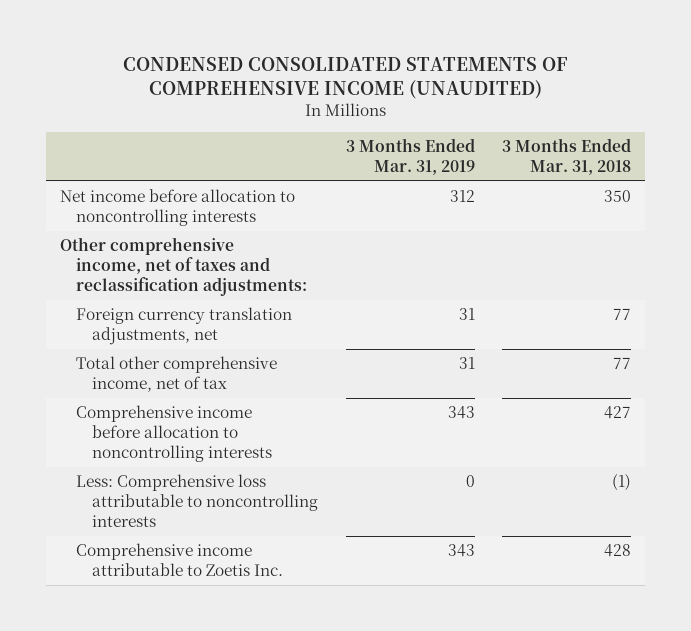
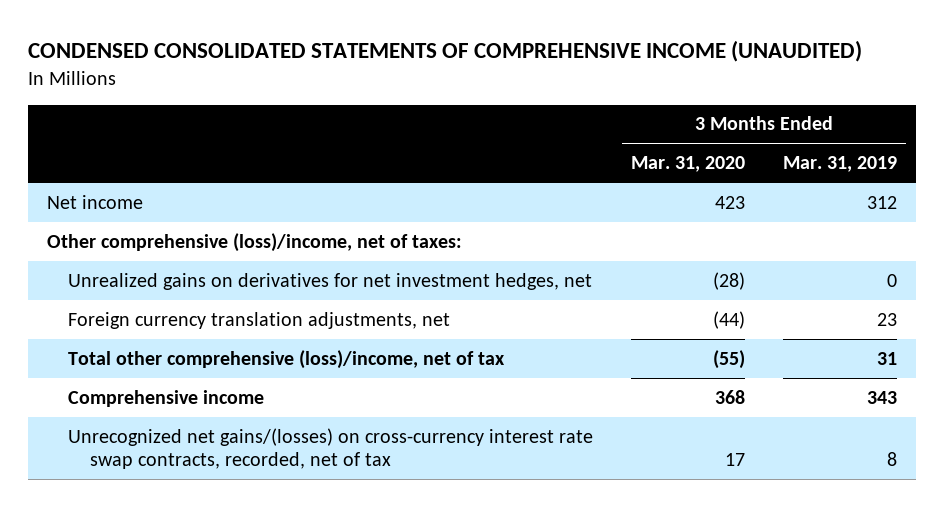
[502,138,632,175] 3 Months Ended Mar. 31, 2018 -> none
none -> [631,156,746,173] Mar. 31, 2020
[76,405,272,462] Comprehensive income before allocation to noncontrolling interests -> none
[76,474,318,527] Less: Comprehensive loss attributable to noncontrolling interests -> none
[60,189,296,227] Net income before allocation to noncontrolling interests -> [46,194,143,209] Net income
[60,237,308,296] Other comprehensive income, net of taxes and reclassification adjustments: -> [46,232,462,252] Other comprehensive (loss)/income, net of taxes:
none -> [68,272,593,290] Unrealized gains on derivatives for net investment hedges, net
[458,308,475,321] 31 -> [876,312,897,326] 23
[76,356,278,393] Total other comprehensive income, net of tax -> [68,349,506,369] Total other comprehensive (loss)/income, net of tax
[76,543,283,577] Comprehensive income attributable to Zoetis Inc. -> [68,389,265,407] Comprehensive income
none -> [68,427,594,470] Unrecognized net gains/(losses) on cross-currency interest rate swap contracts, recorded, net of tax

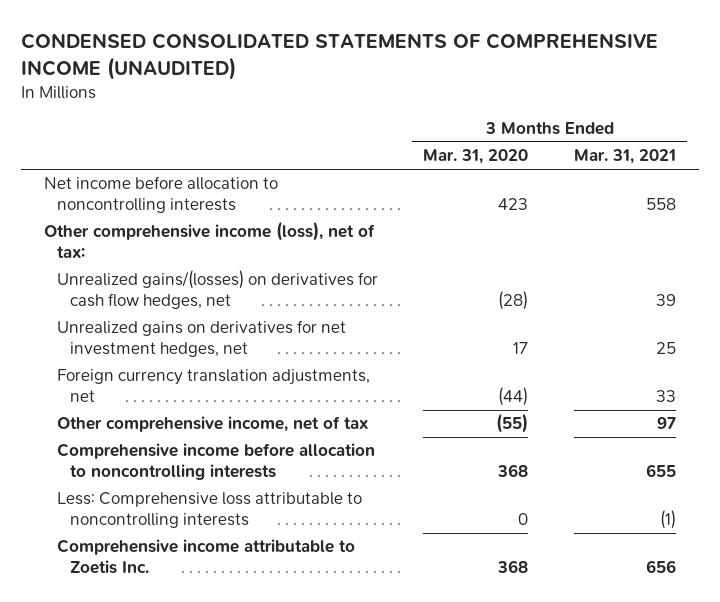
[782,156,897,173] Mar. 31, 2019 -> none
none -> [573,149,676,165] Mar. 31, 2021
[46,194,143,209] Net income -> [43,176,278,214] Net income before allocation to noncontrolling interests
[46,232,462,252] Other comprehensive (loss)/income, net of taxes: -> [43,221,375,259] Other comprehensive income (loss), net of tax:
none -> [56,270,378,310] Unrealized gains/(losses) on derivatives for cash flow hedges, net
[713,271,746,290] (28) -> [513,342,529,355] 17
[68,427,594,470] Unrecognized net gains/(losses) on cross-currency interest rate swap contracts, recorded, net of tax -> none
[68,349,506,369] Total other comprehensive (loss)/income, net of tax -> [56,416,368,433] Other comprehensive income, net of tax
none -> [56,443,375,481] Comprehensive income before allocation to noncontrolling interests
none -> [56,492,362,529] Less: Comprehensive loss attributable to noncontrolling interests
[68,389,265,407] Comprehensive income -> [56,539,355,575] Comprehensive income attributable to Zoetis Inc.

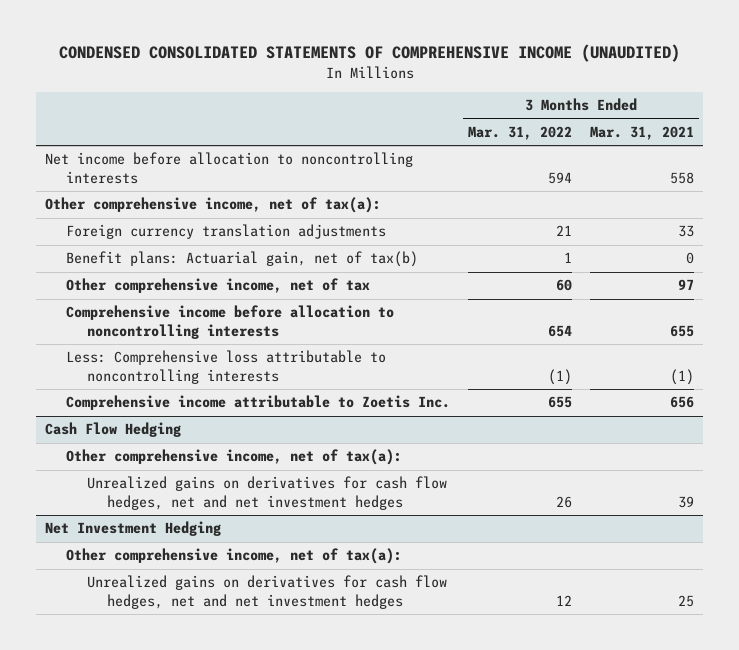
[423,149,529,165] Mar. 31, 2020 -> none
none -> [468,126,573,141] Mar. 31, 2022
[56,270,378,310] Unrealized gains/(losses) on derivatives for cash flow hedges, net -> none
[56,320,346,358] Unrealized gains on derivatives for net investment hedges, net -> none
[43,221,375,259] Other comprehensive income (loss), net of tax: -> [45,197,382,214] Other comprehensive income, net of tax(a):
[56,369,370,403] Foreign currency translation adjustments, net -> [65,224,386,240] Foreign currency translation adjustments
none -> [65,251,418,268] Benefit plans: Actuarial gain, net of tax(b)
none -> [45,422,182,438] Cash Flow Hedging
none -> [65,449,402,466] Other comprehensive income, net of tax(a):
none -> [86,476,447,510] Unrealized gains on derivatives for cash flow hedges, net and net investment hedges
none -> [45,521,222,537] Net Investment Hedging
none -> [65,548,402,565] Other comprehensive income, net of tax(a):
none -> [86,575,447,609] Unrealized gains on derivatives for cash flow hedges, net and net investment hedges

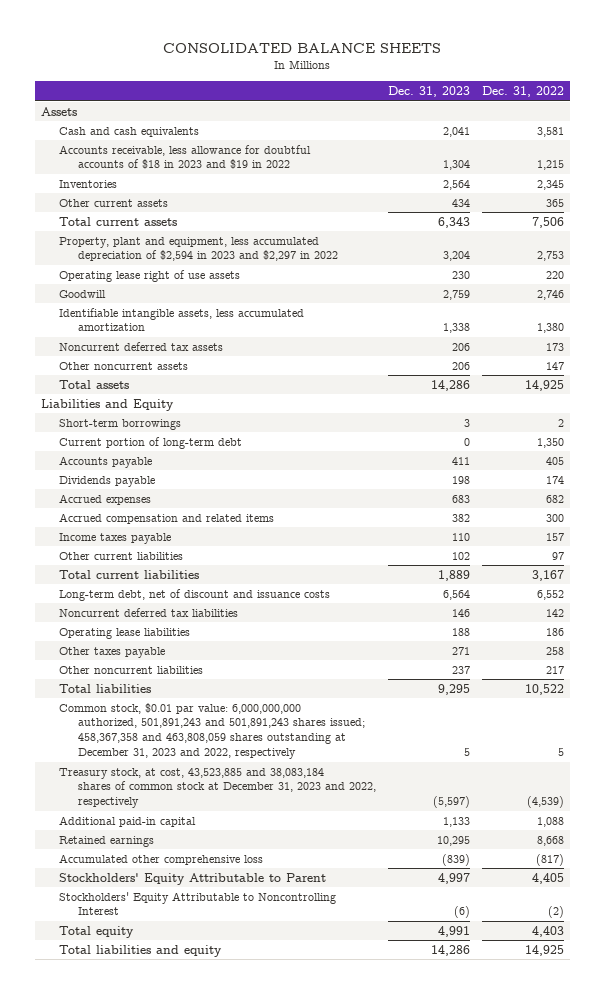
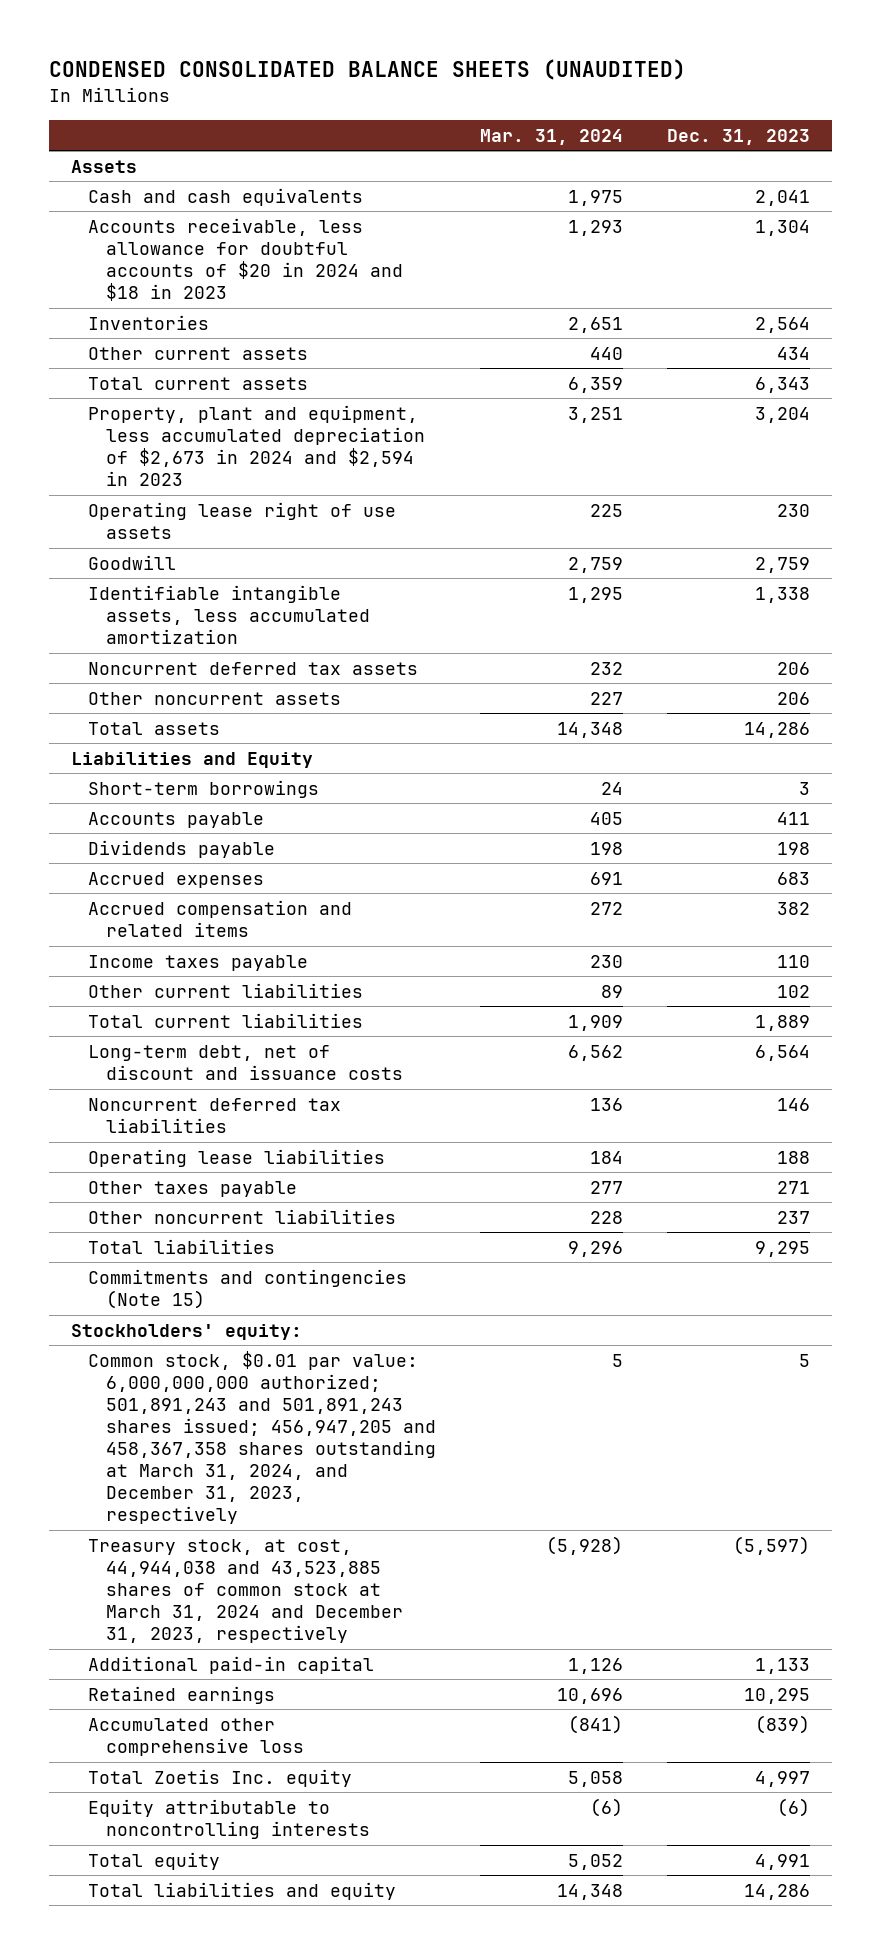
[163,43,442,54] CONSOLIDATED BALANCE SHEETS -> [49,59,687,81] CONDENSED CONSOLIDATED BALANCE SHEETS (UNAUDITED)
[482,86,565,98] Dec. 31, 2022 -> none
none -> [479,128,623,145] Mar. 31, 2024
[59,144,312,170] Accounts receivable, less allowance for doubtful accounts of $18 in 2023 and $19 in 2022 -> [88,217,403,301] Accounts receivable, less allowance for doubtful accounts of $20 in 2024 and $18 in 2023
[59,236,338,262] Property, plant and equipment, less accumulated depreciation of $2,594 in 2023 and $2,297 in 2022 -> [88,404,425,486] Property, plant and equipment, less accumulated depreciation of $2,673 in 2024 and $2,594 in 2023
[59,436,243,449] Current portion of long-term debt -> none
none -> [88,1268,408,1309] Commitments and contingencies (Note 15)
none -> [71,1323,303,1340] Stockholders' equity:
[59,702,365,760] Common stock, $0.01 par value: 6,000,000,000 authorized, 501,891,243 and 501,891,243 shares issued; 458,367,358 and 463,808,059 shares outstanding at December 31, 2023 and 2022, respectively -> [88,1350,436,1525] Common stock, $0.01 par value: 6,000,000,000 authorized; 501,891,243 and 501,891,243 shares issued; 456,947,205 and 458,367,358 shares outstanding at March 31, 2024, and December 31, 2023, respectively
[59,767,376,809] Treasury stock, at cost, 43,523,885 and 38,083,184 shares of common stock at December 31, 2023 and 2022, respectively -> [88,1538,403,1643] Treasury stock, at cost, 44,944,038 and 43,523,885 shares of common stock at March 31, 2024 and December 31, 2023, respectively
[59,872,327,885] Stockholders' Equity Attributable to Parent -> [88,1768,353,1787] Total Zoetis Inc. equity
[59,891,337,916] Stockholders' Equity Attributable to Noncontrolling Interest -> [88,1798,370,1839] Equity attributable to noncontrolling interests

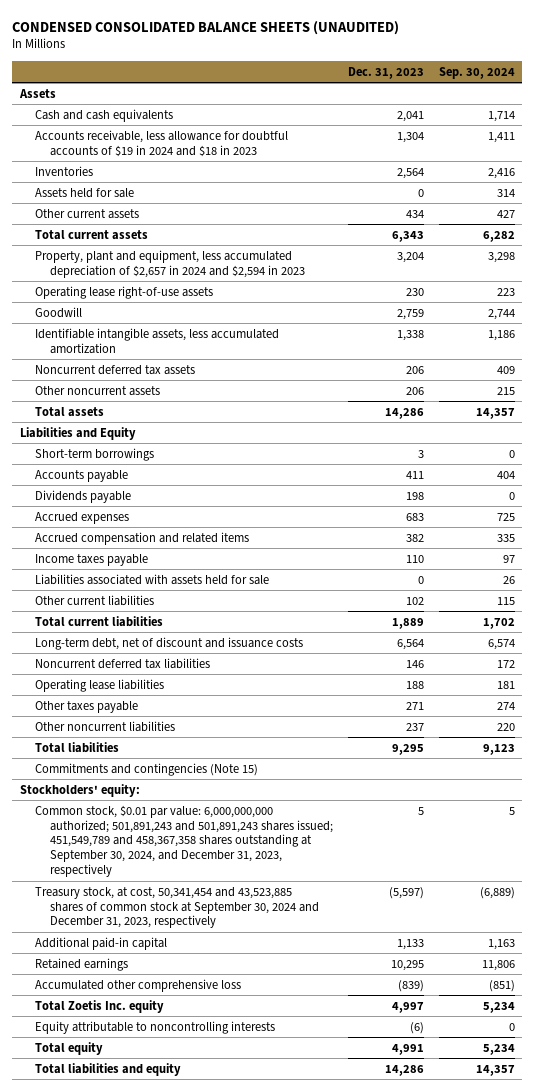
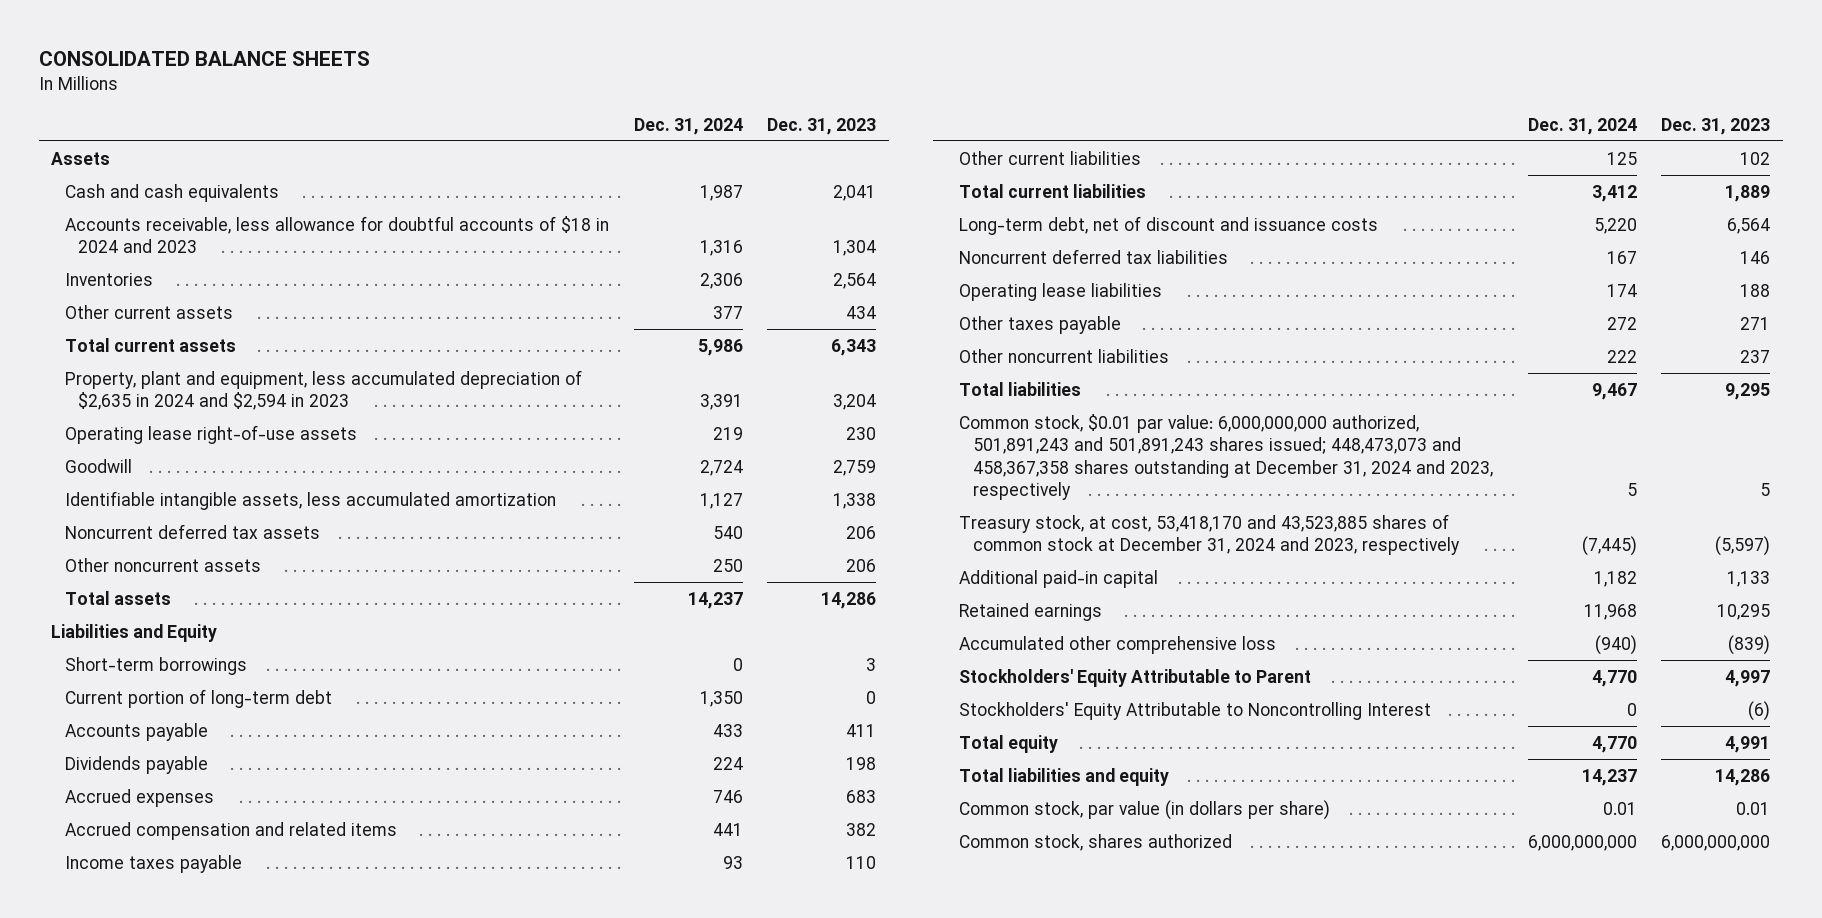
[12,20,400,35] CONDENSED CONSOLIDATED BALANCE SHEETS (UNAUDITED) -> [38,51,370,67] CONSOLIDATED BALANCE SHEETS
[438,66,515,79] Sep. 30, 2024 -> none
none -> [633,117,743,135] Dec. 31, 2024
[34,129,288,157] Accounts receivable, less allowance for doubtful accounts of $19 in 2024 and $18 in 2023 -> [64,215,609,254] Accounts receivable, less allowance for doubtful accounts of $18 in 2024 and 2023
[34,187,134,198] Assets held for sale -> none
[34,249,305,278] Property, plant and equipment, less accumulated depreciation of $2,657 in 2024 and $2,594 in 2023 -> [64,369,582,411] Property, plant and equipment, less accumulated depreciation of $2,635 in 2024 and $2,594 in 2023
none -> [64,688,332,708] Current portion of long-term debt
[34,573,269,585] Liabilities associated with assets held for sale -> none
[34,762,258,776] Commitments and contingencies (Note 15) -> none
[19,783,140,797] Stockholders' equity: -> none
[34,804,333,878] Common stock, $0.01 par value: 6,000,000,000 authorized; 501,891,243 and 501,891,243 shares issued; 451,549,789 and 458,367,358 shares outstanding at September 30, 2024, and December 31, 2023, respectively -> [958,413,1493,500] Common stock, $0.01 par value: 6,000,000,000 authorized, 501,891,243 and 501,891,243 shares issued; 448,473,073 and 458,367,358 shares outstanding at December 31, 2024 and 2023, respectively
[34,886,319,929] Treasury stock, at cost, 50,341,454 and 43,523,885 shares of common stock at September 30, 2024 and December 31, 2023, respectively -> [958,513,1460,556] Treasury stock, at cost, 53,418,170 and 43,523,885 shares of common stock at December 31, 2024 and 2023, respectively
[34,999,164,1013] Total Zoetis Inc. equity -> [958,668,1311,687] Stockholders' Equity Attributable to Parent
[34,1020,275,1034] Equity attributable to noncontrolling interests -> [958,701,1431,720] Stockholders' Equity Attributable to Noncontrolling Interest
none -> [958,799,1330,820] Common stock, par value (in dollars per share)
none -> [958,833,1232,851] Common stock, shares authorized

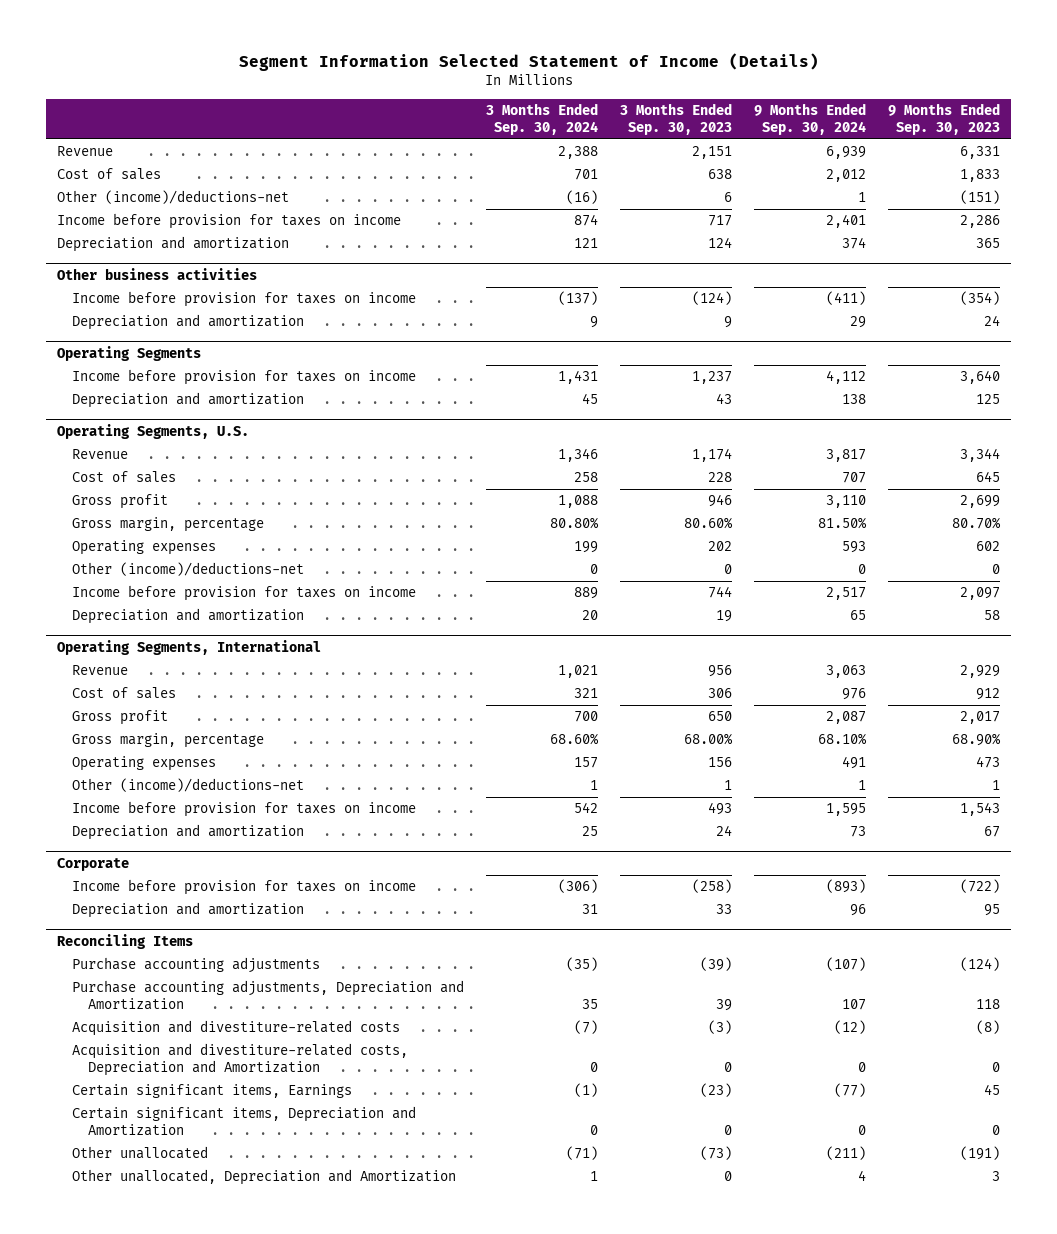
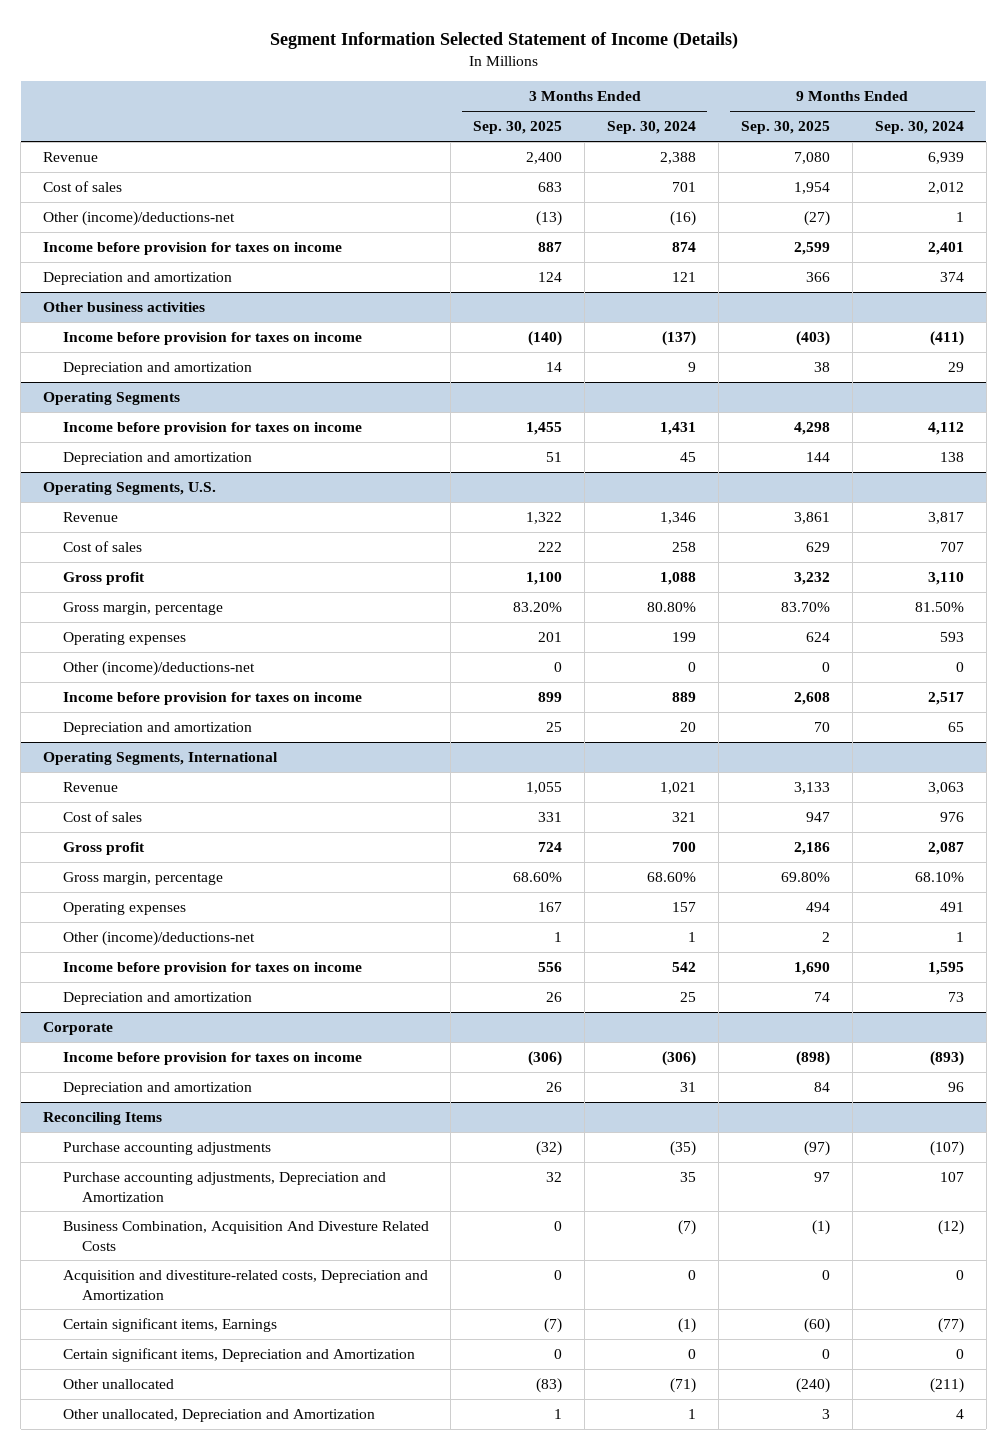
[620,102,733,135] 3 Months Ended Sep. 30, 2023 -> none
[888,102,1001,135] 9 Months Ended Sep. 30, 2023 -> none
none -> [473,121,563,135] Sep. 30, 2025
none -> [741,121,831,135] Sep. 30, 2025
[72,1020,401,1037] Acquisition and divestiture-related costs -> [62,1220,429,1251] Business Combination, Acquisition And Divesture Related Costs

